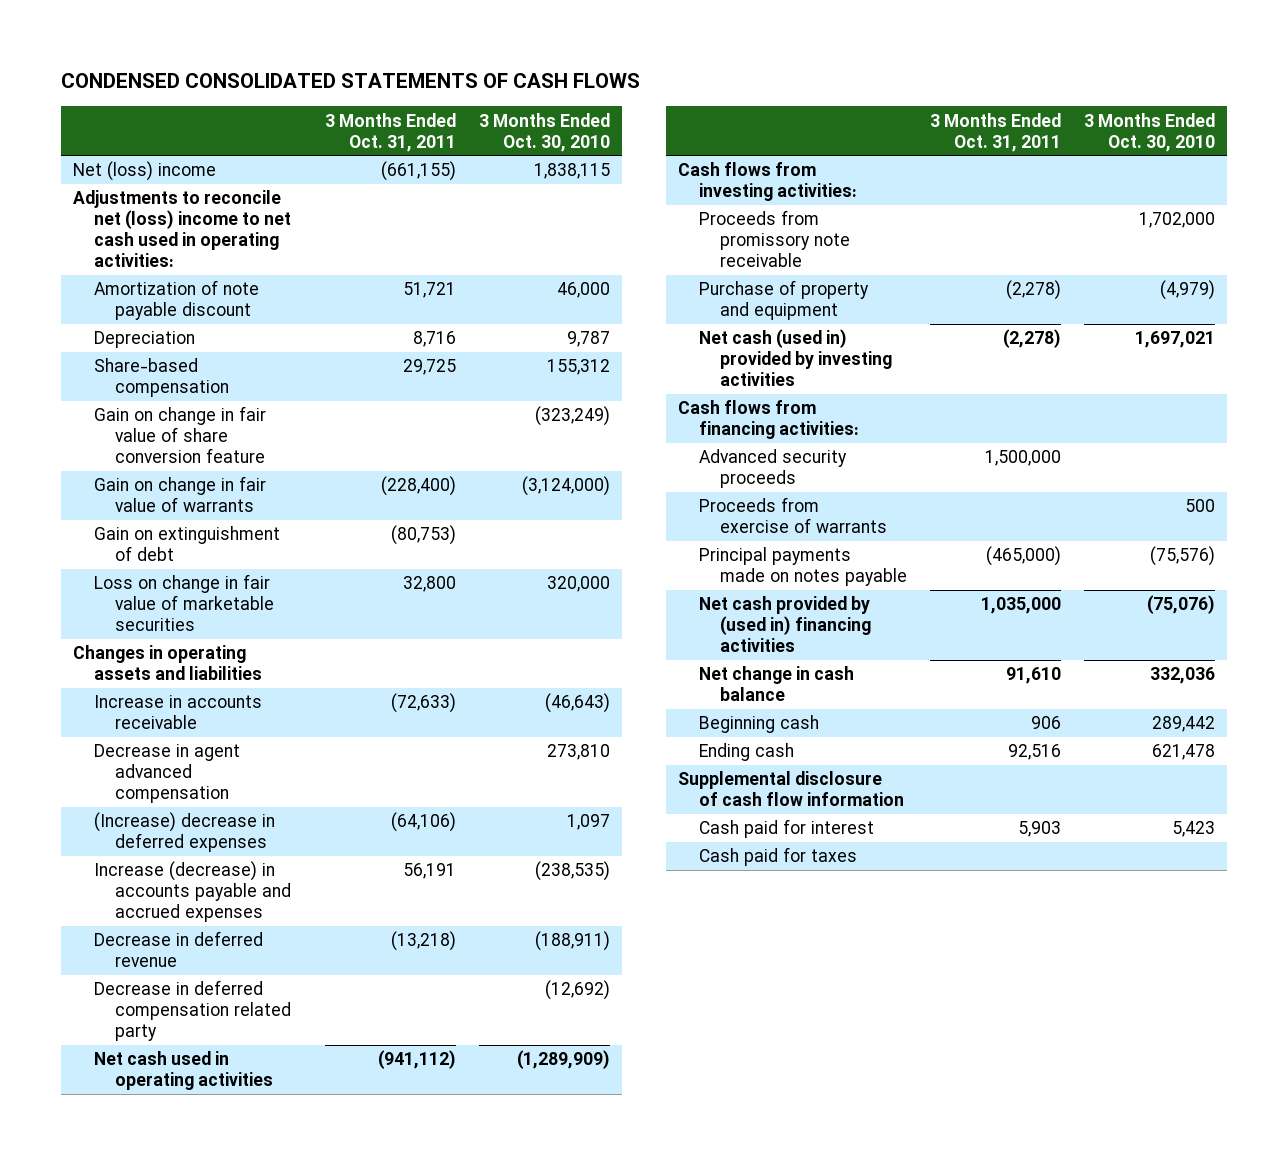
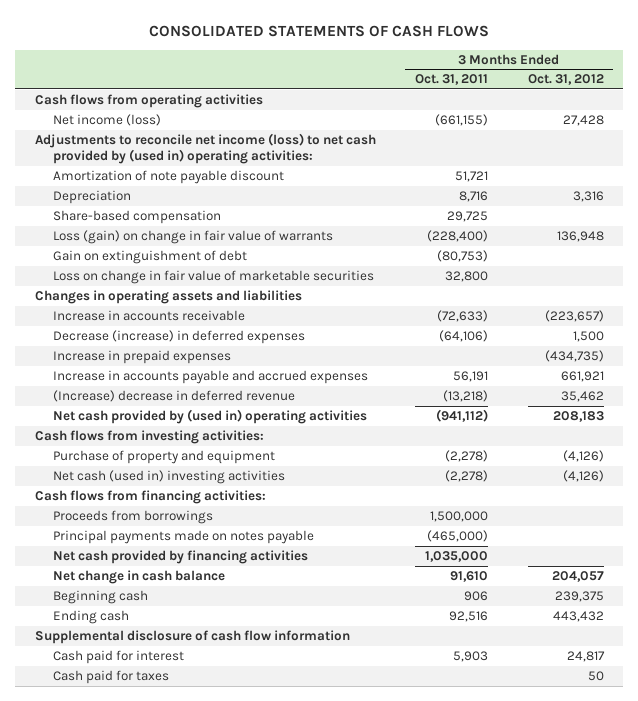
[60,73,640,89] CONDENSED CONSOLIDATED STATEMENTS OF CASH FLOWS -> [149,25,490,38] CONSOLIDATED STATEMENTS OF CASH FLOWS
[479,112,611,152] 3 Months Ended Oct. 30, 2010 -> none
none -> [527,74,604,86] Oct. 31, 2012
none -> [34,94,263,109] Cash flows from operating activities
[72,161,216,182] Net (loss) income -> [53,114,162,127] Net income (loss)
[72,190,291,268] Adjustments to reconcile net (loss) income to net cash used in operating activities: -> [34,133,376,165] Adjustments to reconcile net income (loss) to net cash provided by (used in) operating activities:
[93,406,266,464] Gain on change in fair value of share conversion feature -> none
[93,476,266,513] Gain on change in fair value of warrants -> [53,230,334,245] Loss (gain) on change in fair value of warrants
[93,744,240,804] Decrease in agent advanced compensation -> none
[93,980,291,1042] Decrease in deferred compensation related party -> none
[93,812,275,853] (Increase) decrease in deferred expenses -> [53,330,306,345] Decrease (increase) in deferred expenses
none -> [53,350,232,365] Increase in prepaid expenses
[93,861,291,923] Increase (decrease) in accounts payable and accrued expenses -> [53,370,369,385] Increase in accounts payable and accrued expenses
[93,931,263,968] Decrease in deferred revenue -> [53,390,296,403] (Increase) decrease in deferred revenue
[93,1051,273,1091] Net cash used in operating activities -> [53,409,368,425] Net cash provided by (used in) operating activities
[698,210,850,268] Proceeds from promissory note receivable -> none
[698,329,892,387] Net cash (used in) provided by investing activities -> [53,470,286,485] Net cash (used in) investing activities
[698,449,847,489] Advanced security proceeds -> none
[698,497,887,534] Proceeds from exercise of warrants -> none
none -> [53,510,214,525] Proceeds from borrowings
[698,596,871,653] Net cash provided by (used in) financing activities -> [53,550,309,565] Net cash provided by financing activities

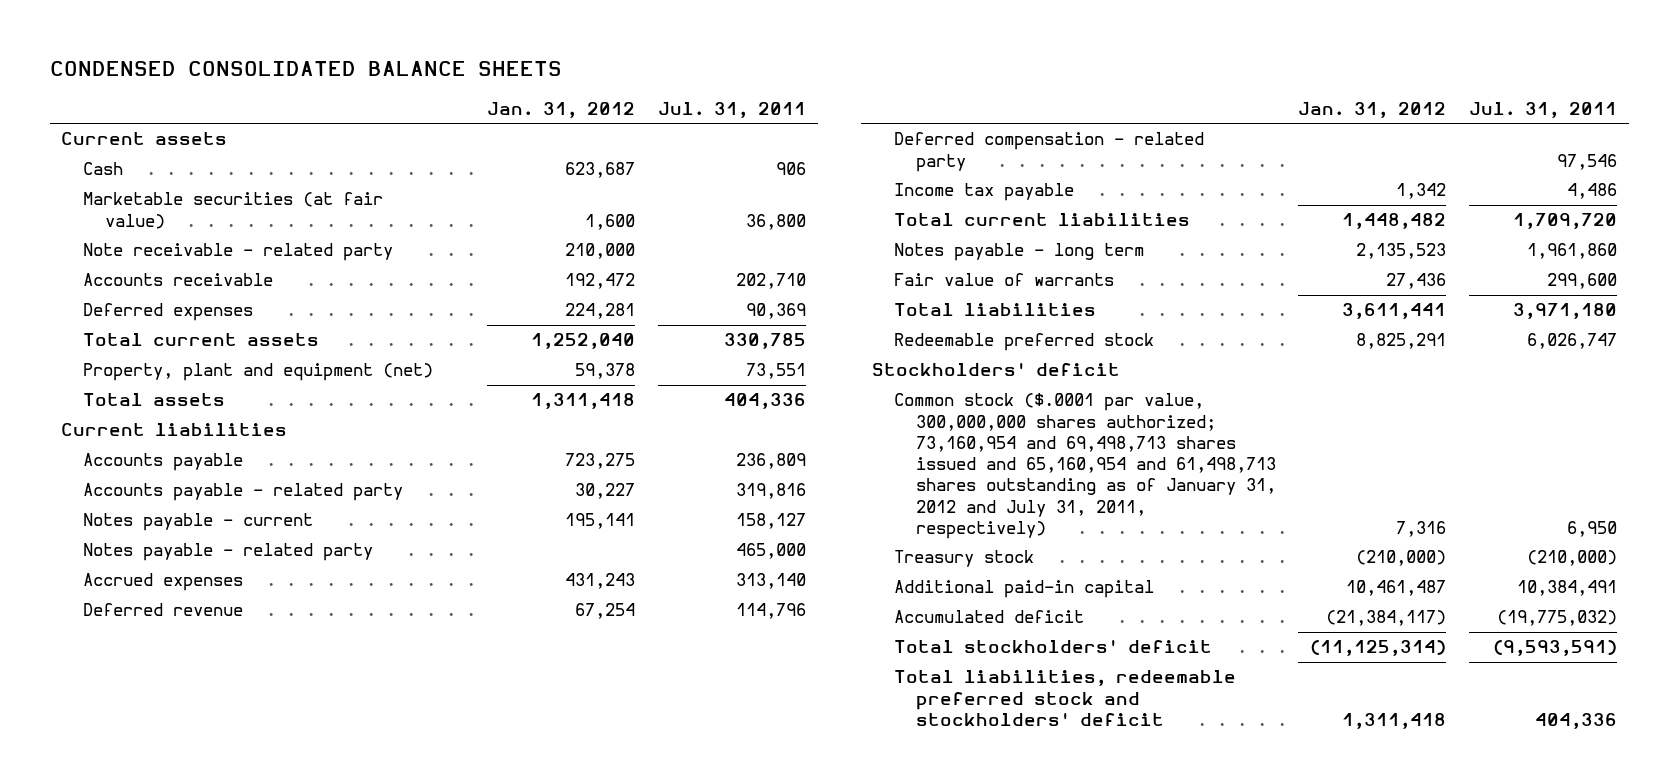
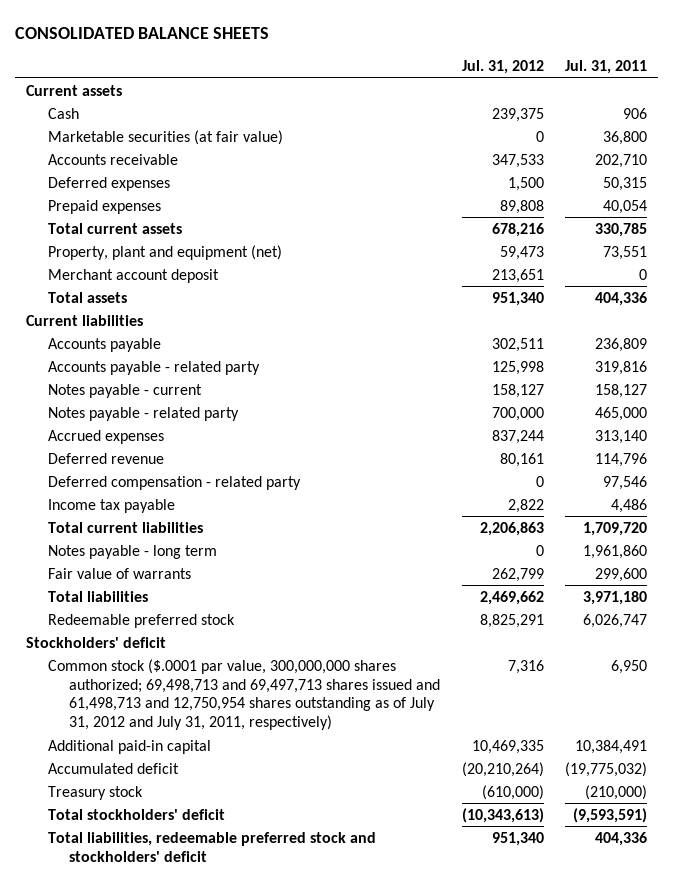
[49,61,562,77] CONDENSED CONSOLIDATED BALANCE SHEETS -> [15,26,270,39] CONSOLIDATED BALANCE SHEETS
[487,102,636,119] Jan. 31, 2012 -> none
none -> [461,59,544,74] Jul. 31, 2012
[82,243,393,262] Note receivable - related party -> none
[746,303,807,320] 90,369 -> [603,176,648,191] 50,315
none -> [47,199,161,214] Prepaid expenses
none -> [47,268,219,283] Merchant account deposit
[893,393,1276,539] Common stock ($.0001 par value, 300,000,000 shares authorized; 73,160,954 and 69,498,713 shares issued and 65,160,954 and 61,498,713 shares outstanding as of January 31, 2012 and July 31, 2011, respectively) -> [47,658,441,731] Common stock ($.0001 par value, 300,000,000 shares authorized; 69,498,713 and 69,497,713 shares issued and 61,498,713 and 12,750,954 shares outstanding as of July 31, 2012 and July 31, 2011, respectively)
[893,550,1034,568] Treasury stock -> [47,785,143,800] Treasury stock

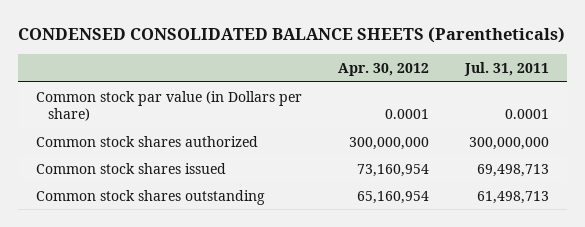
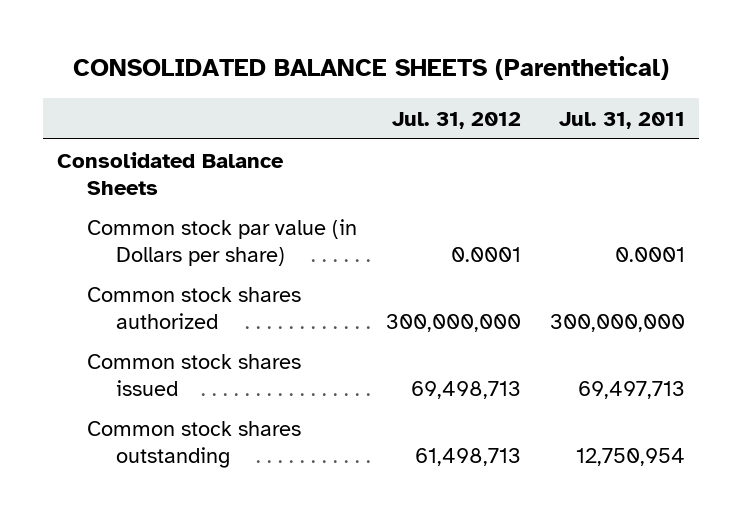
[18,27,566,44] CONDENSED CONSOLIDATED BALANCE SHEETS (Parentheticals) -> [73,56,670,81] CONSOLIDATED BALANCE SHEETS (Parenthetical)
[338,62,430,76] Apr. 30, 2012 -> none
none -> [391,111,521,129] Jul. 31, 2012
none -> [57,151,285,195] Consolidated Balance Sheets
[477,163,550,177] 69,498,713 -> [577,380,685,399] 69,497,713
[477,190,550,204] 61,498,713 -> [575,447,685,466] 12,750,954

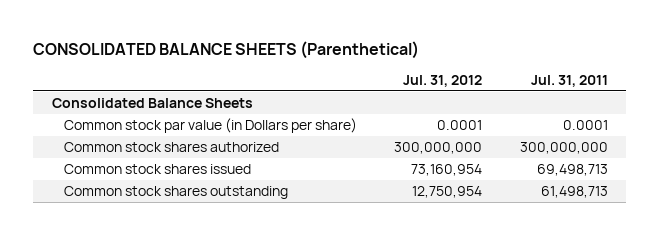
[410,380,521,399] 69,498,713 -> [411,163,483,176] 73,160,954
[577,380,685,399] 69,497,713 -> [536,163,608,176] 69,498,713
[414,447,521,466] 61,498,713 -> [412,185,483,198] 12,750,954
[575,447,685,466] 12,750,954 -> [540,185,608,198] 61,498,713

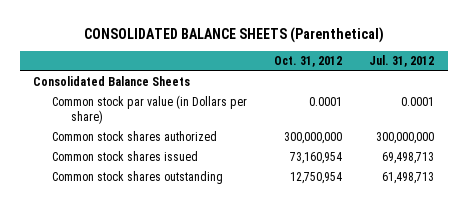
[530,74,608,87] Jul. 31, 2011 -> none
none -> [274,56,343,68] Oct. 31, 2012
[411,163,483,176] 73,160,954 -> [382,152,435,165] 69,498,713
[412,185,483,198] 12,750,954 -> [382,172,435,185] 61,498,713

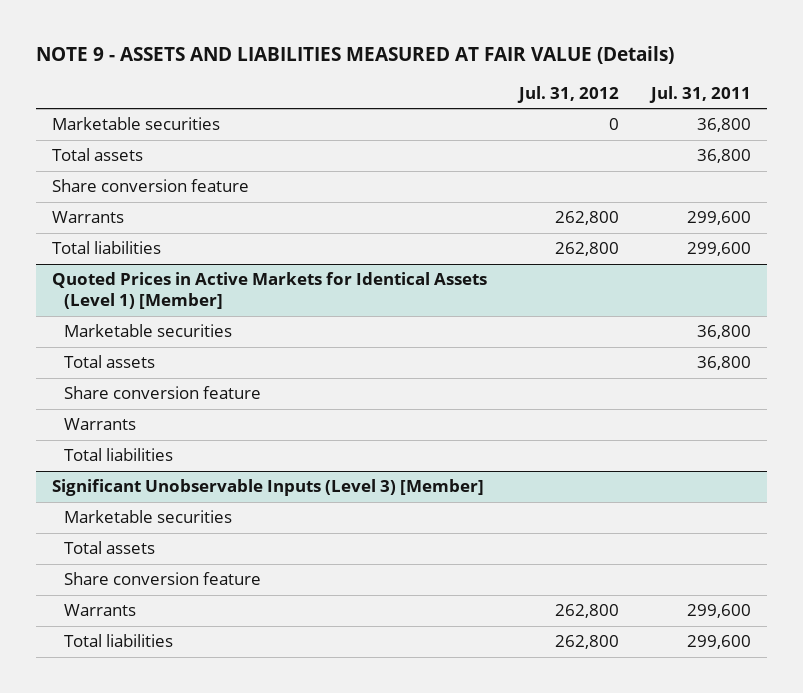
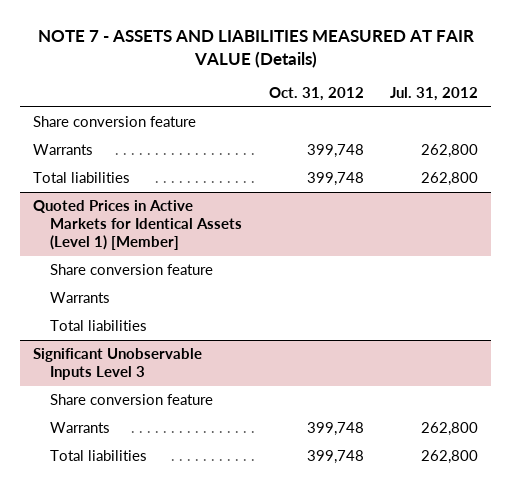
[35,46,674,65] NOTE 9 - ASSETS AND LIABILITIES MEASURED AT FAIR VALUE (Details) -> [37,30,474,68] NOTE 7 - ASSETS AND LIABILITIES MEASURED AT FAIR VALUE (Details)
[648,85,751,103] Jul. 31, 2011 -> none
none -> [268,87,364,102] Oct. 31, 2012
[51,117,220,131] Marketable securities -> none
[51,148,143,162] Total assets -> none
[63,324,232,338] Marketable securities -> none
[63,355,155,369] Total assets -> none
[63,510,232,524] Marketable securities -> none
[63,541,155,555] Total assets -> none
[51,479,484,497] Significant Unobservable Inputs (Level 3) [Member] -> [33,348,203,381] Significant Unobservable Inputs Level 3

